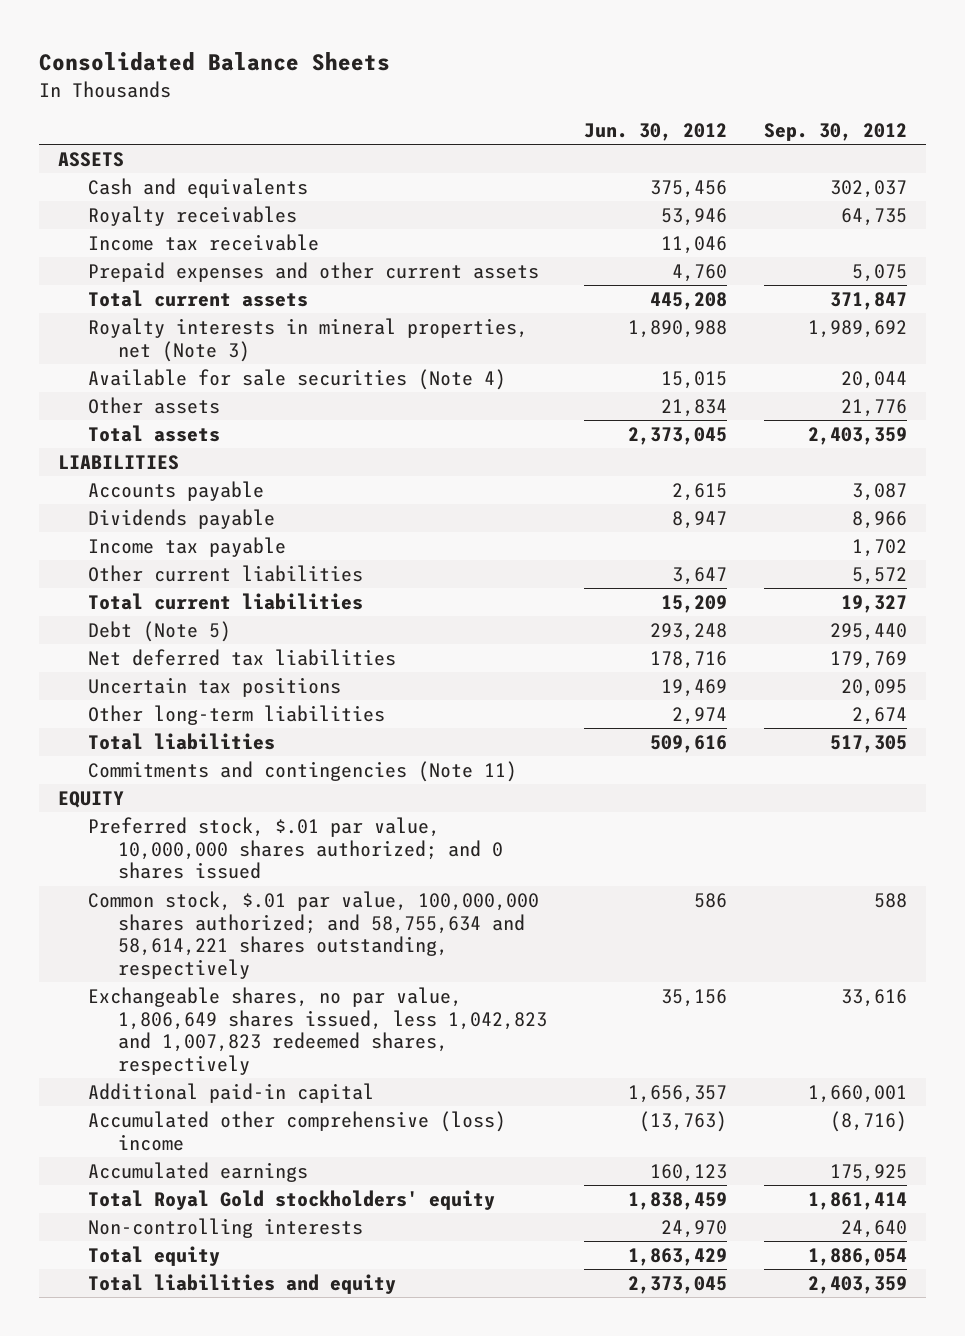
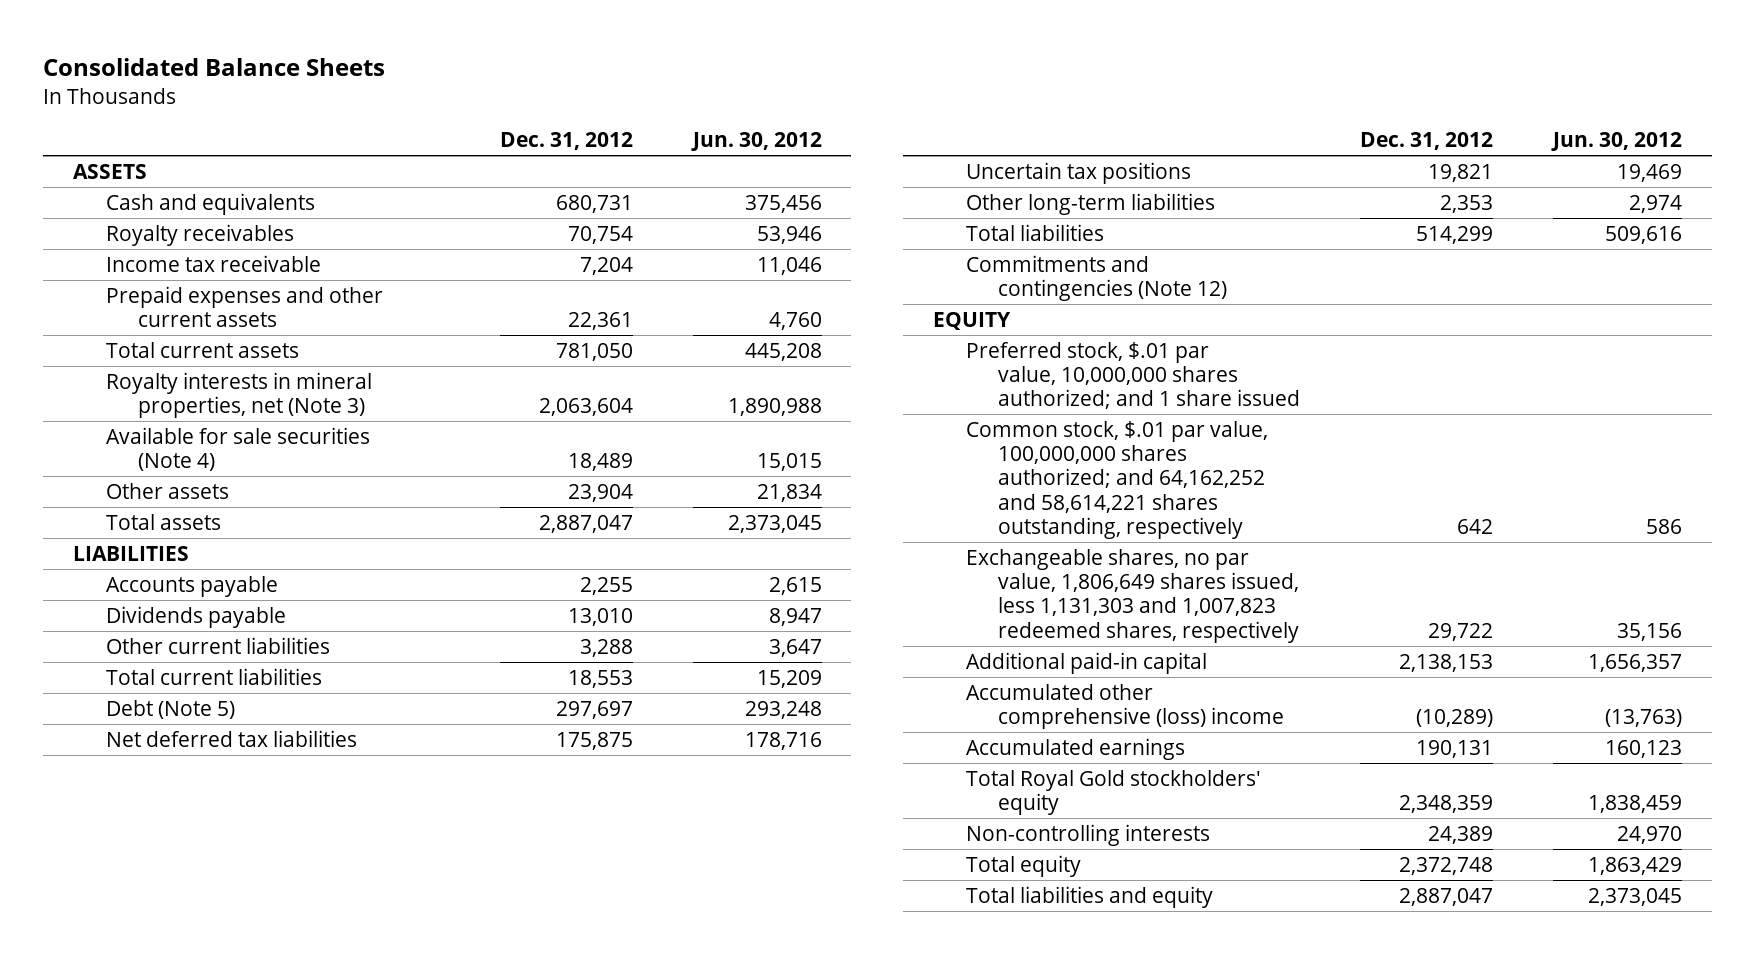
[764,123,908,142] Sep. 30, 2012 -> none
none -> [499,132,633,151] Dec. 31, 2012
[88,537,287,558] Income tax payable -> none
[88,761,518,783] Commitments and contingencies (Note 11) -> [965,254,1228,302] Commitments and contingencies (Note 12)
[88,817,504,880] Preferred stock, $.01 par value, 10,000,000 shares authorized; and 0 shares issued -> [965,341,1301,410] Preferred stock, $.01 par value, 10,000,000 shares authorized; and 1 share issued
[88,891,540,980] Common stock, $.01 par value, 100,000,000 shares authorized; and 58,755,634 and 58,614,221 shares outstanding, respectively -> [965,420,1268,539] Common stock, $.01 par value, 100,000,000 shares authorized; and 64,162,252 and 58,614,221 shares outstanding, respectively
[88,987,548,1076] Exchangeable shares, no par value, 1,806,649 shares issued, less 1,042,823 and 1,007,823 redeemed shares, respectively -> [965,548,1300,643] Exchangeable shares, no par value, 1,806,649 shares issued, less 1,131,303 and 1,007,823 redeemed shares, respectively

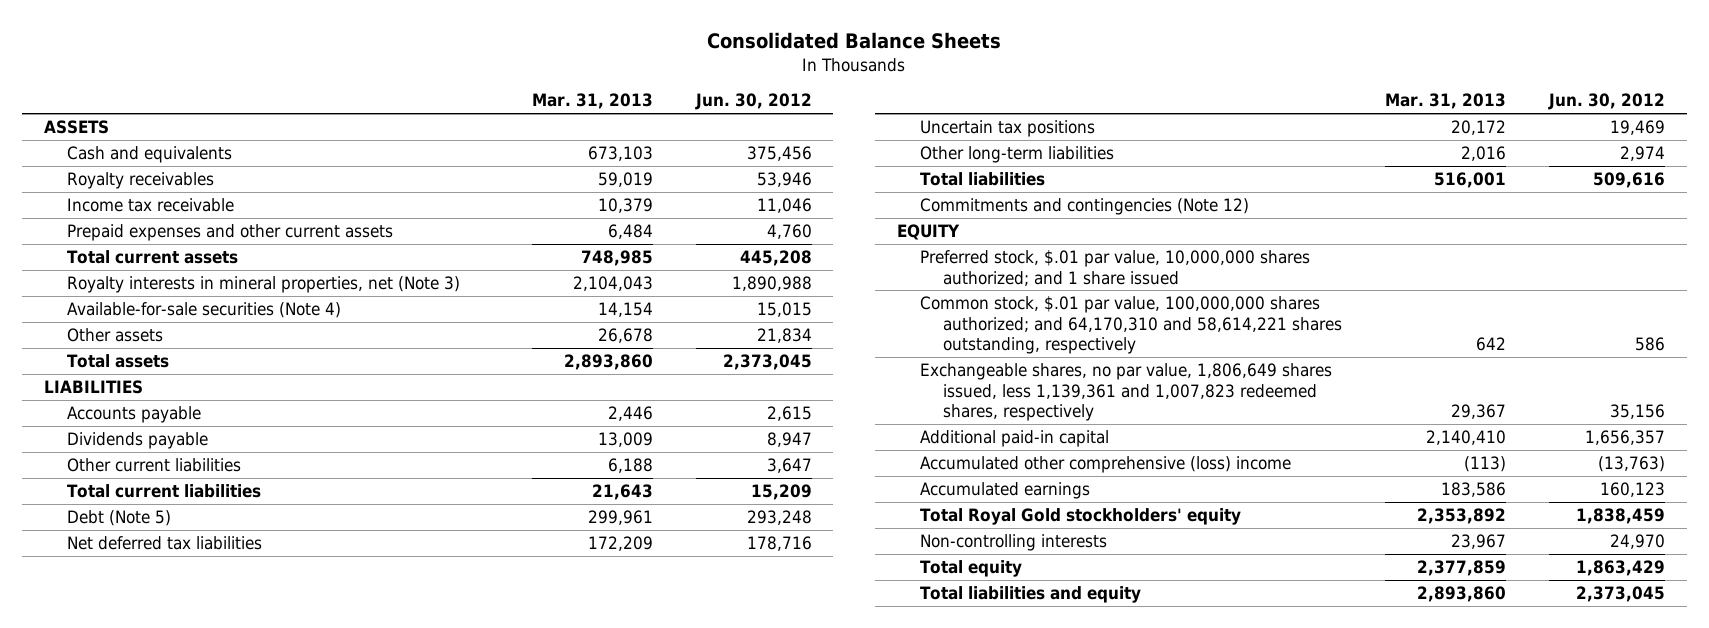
[499,132,633,151] Dec. 31, 2012 -> none
none -> [531,93,653,110] Mar. 31, 2013
[105,426,370,472] Available for sale securities (Note 4) -> [66,302,341,319] Available-for-sale securities (Note 4)
[965,420,1268,539] Common stock, $.01 par value, 100,000,000 shares authorized; and 64,162,252 and 58,614,221 shares outstanding, respectively -> [919,296,1342,355] Common stock, $.01 par value, 100,000,000 shares authorized; and 64,170,310 and 58,614,221 shares outstanding, respectively
[965,548,1300,643] Exchangeable shares, no par value, 1,806,649 shares issued, less 1,131,303 and 1,007,823 redeemed shares, respectively -> [919,363,1332,422] Exchangeable shares, no par value, 1,806,649 shares issued, less 1,139,361 and 1,007,823 redeemed shares, respectively

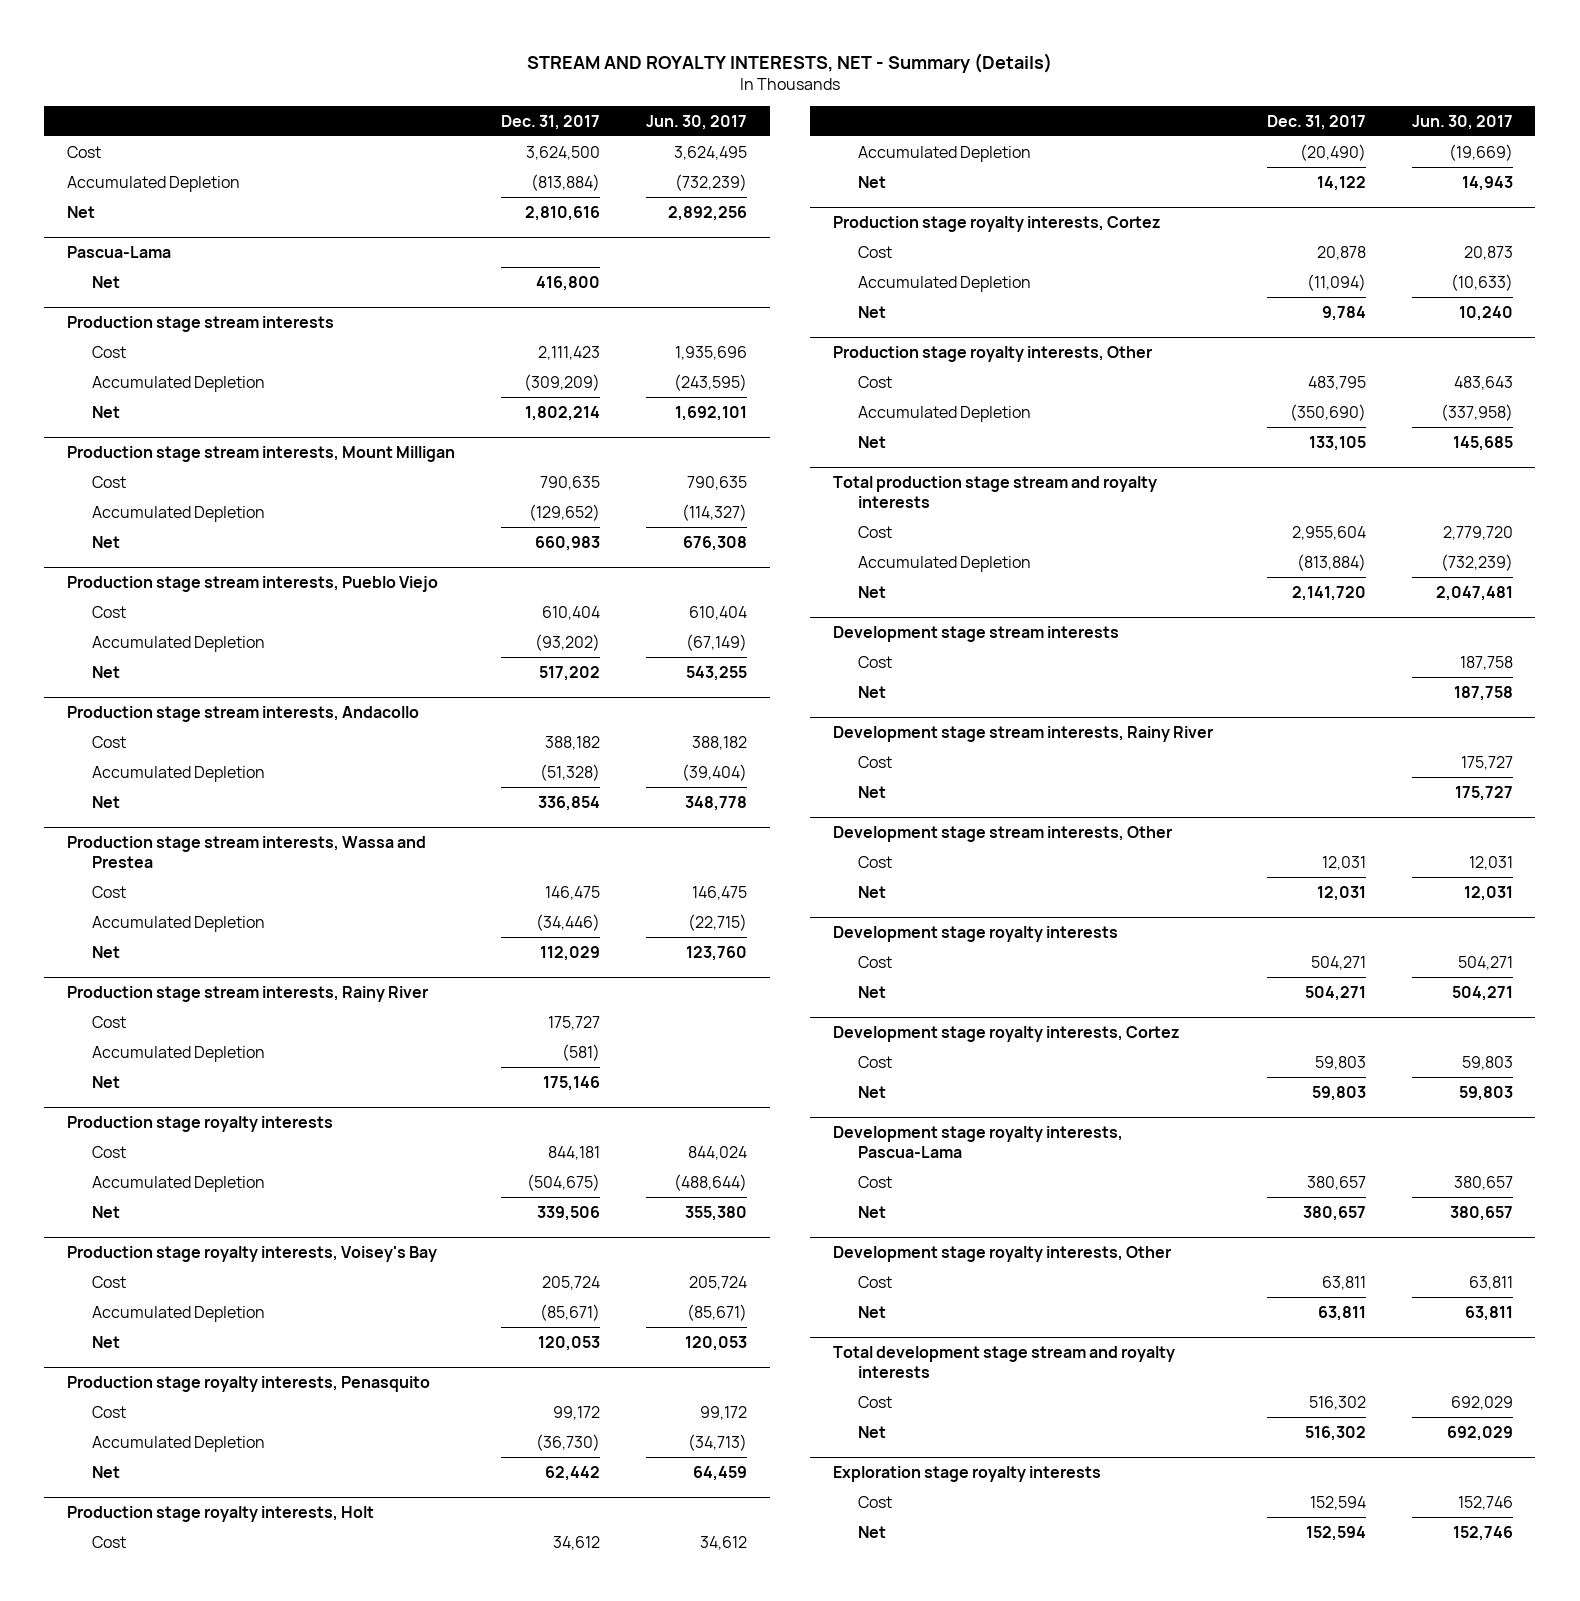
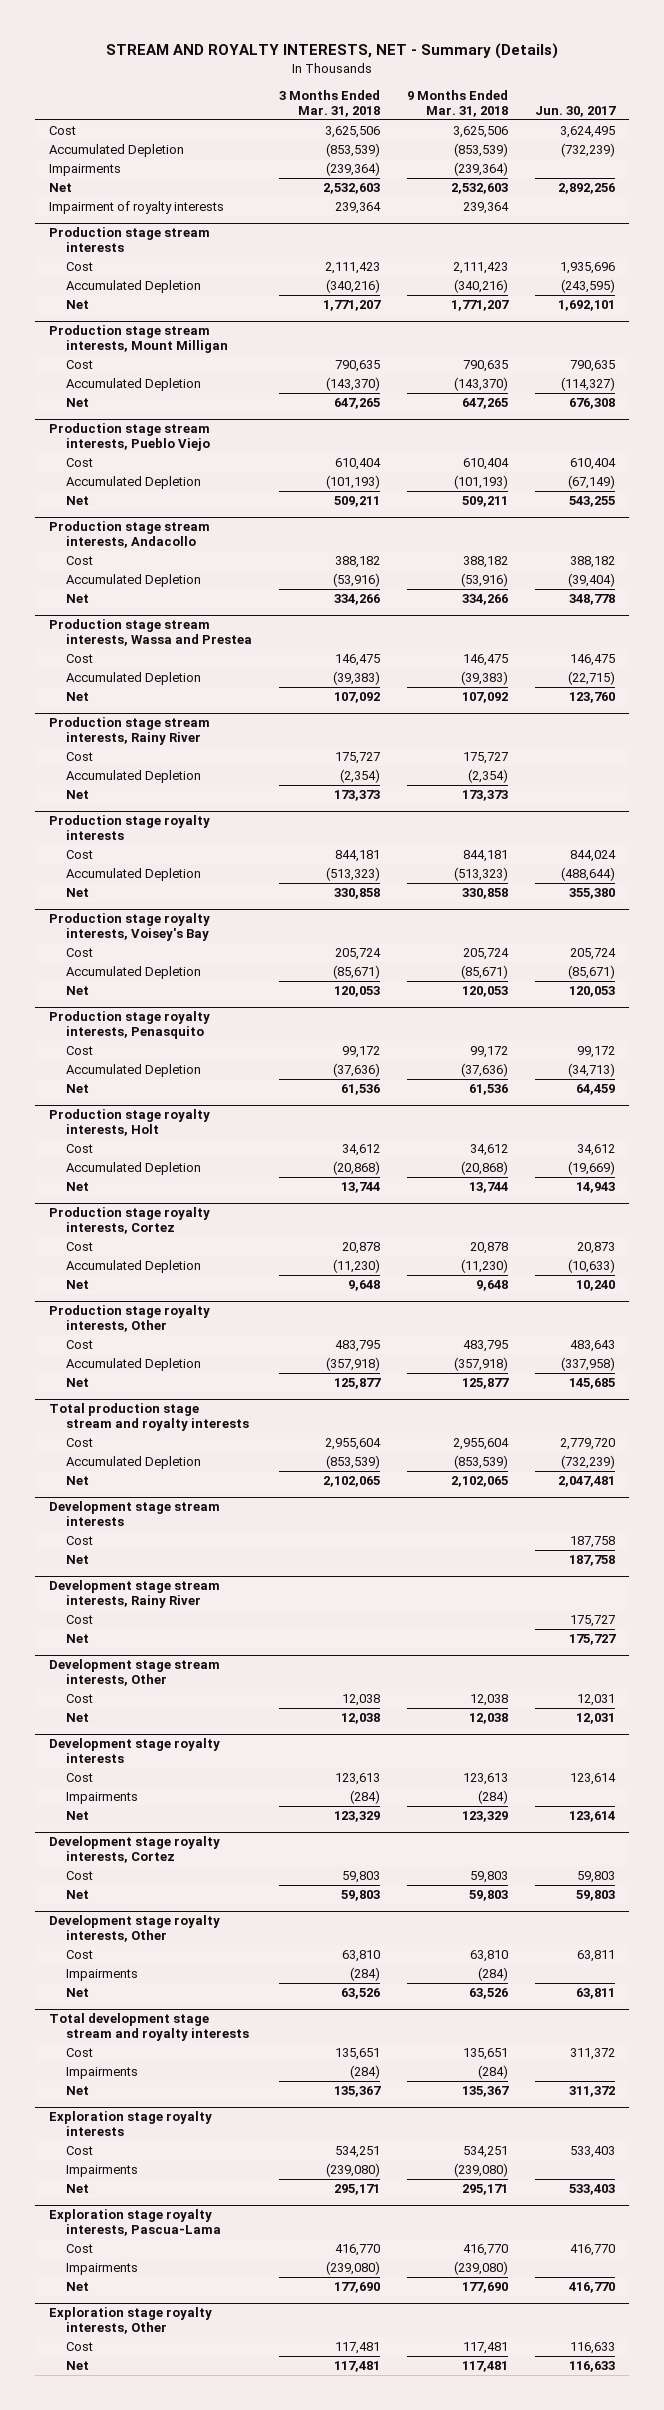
[501,114,601,130] Dec. 31, 2017 -> none
none -> [279,89,381,117] 3 Months Ended Mar. 31, 2018
none -> [407,89,509,117] 9 Months Ended Mar. 31, 2018
none -> [48,163,121,176] Impairments
[67,245,172,258] Pascua-Lama -> none
[92,275,121,288] Net -> none
none -> [48,200,224,214] Impairment of royalty interests
[1457,955,1513,970] 504,271 -> [570,1772,617,1785] 123,614
none -> [66,1791,139,1804] Impairments
[1451,985,1513,1001] 504,271 -> [569,1810,616,1822] 123,614
[832,1125,1123,1159] Development stage royalty interests, Pascua-Lama -> none
[857,1175,892,1188] Cost -> none
[857,1205,886,1218] Net -> none
none -> [66,1968,139,1981] Impairments
[1450,1395,1513,1410] 692,029 -> [570,2047,616,2060] 311,372
none -> [66,2066,139,2079] Impairments
[1446,1425,1513,1441] 692,029 -> [569,2085,616,2097] 311,372
[1457,1495,1513,1510] 152,746 -> [570,2145,616,2158] 533,403
none -> [66,2164,139,2177] Impairments
[1452,1525,1513,1541] 152,746 -> [569,2183,616,2195] 533,403
none -> [48,2209,222,2237] Exploration stage royalty interests, Pascua-Lama
none -> [66,2243,94,2253] Cost
none -> [66,2262,139,2275] Impairments
none -> [66,2281,90,2291] Net
none -> [48,2307,212,2335] Exploration stage royalty interests, Other
none -> [66,2341,94,2351] Cost
none -> [66,2360,90,2370] Net

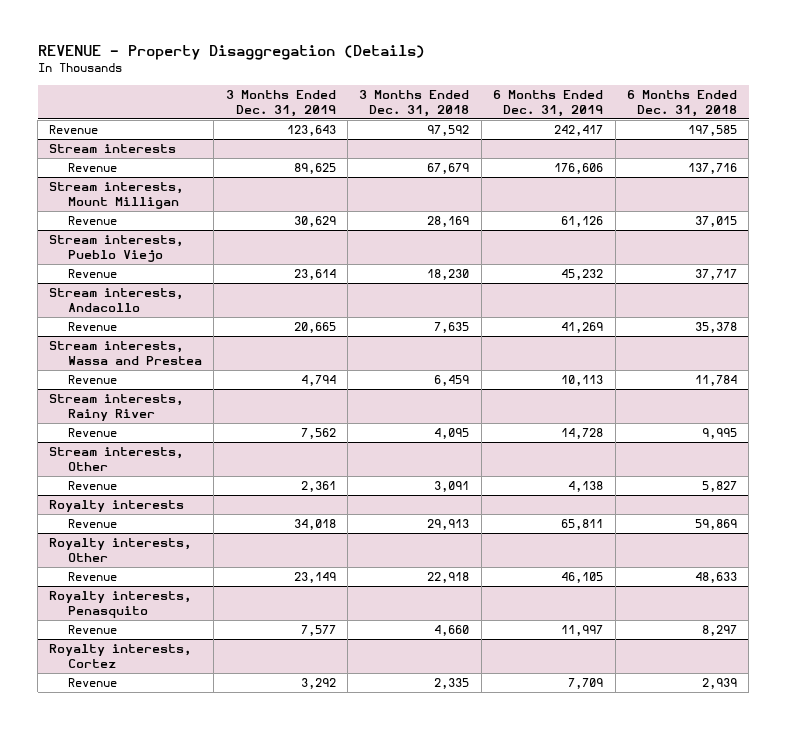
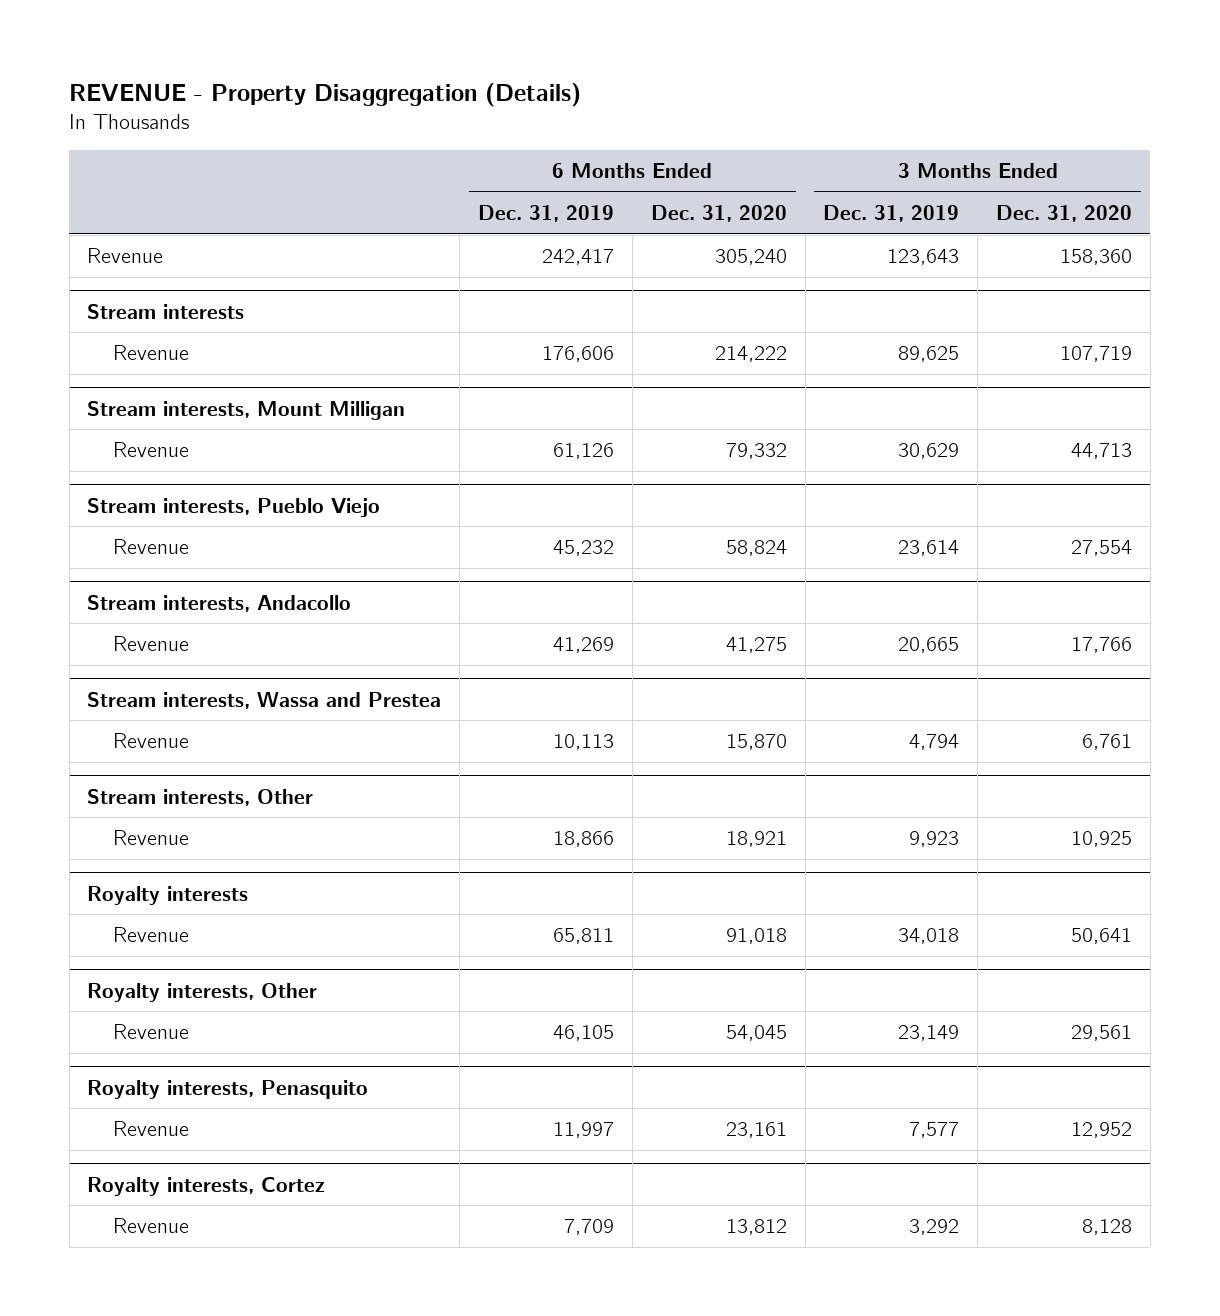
[359,89,470,117] 3 Months Ended Dec. 31, 2018 -> none
[626,89,737,117] 6 Months Ended Dec. 31, 2018 -> none
none -> [650,205,787,223] Dec. 31, 2020
none -> [996,205,1133,223] Dec. 31, 2020
[49,394,184,422] Stream interests, Rainy River -> none
[67,428,117,438] Revenue -> none
[300,481,336,493] 2,361 -> [909,831,960,848] 9,923
[568,481,604,493] 4,138 -> [553,831,615,848] 18,866

